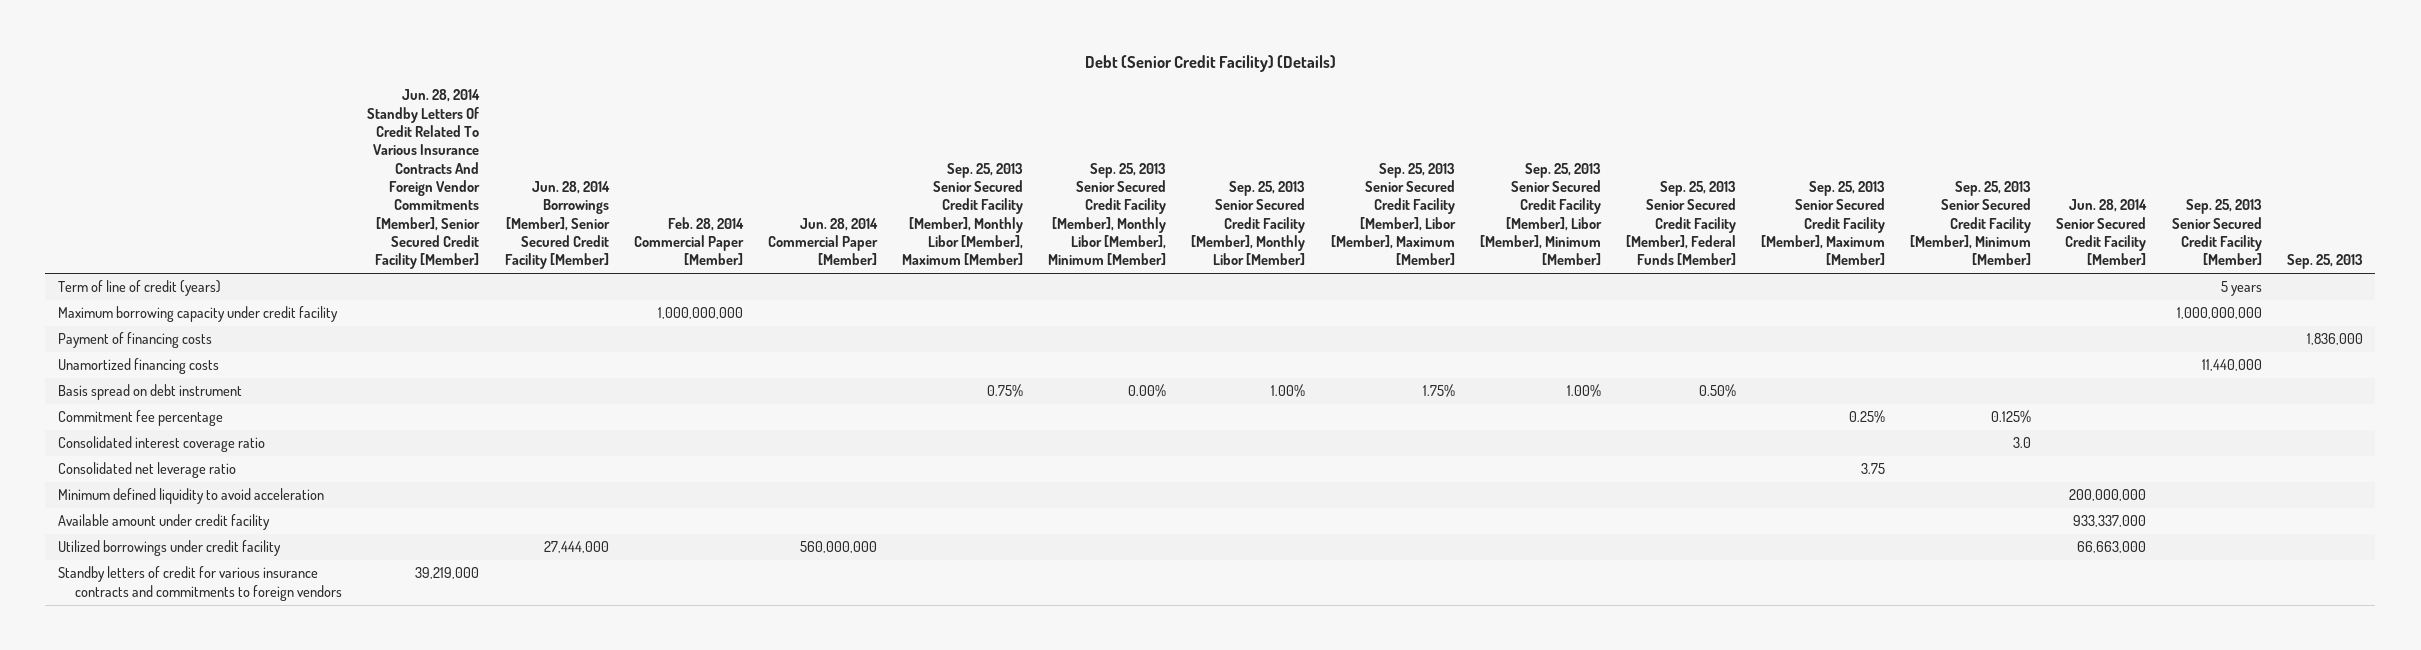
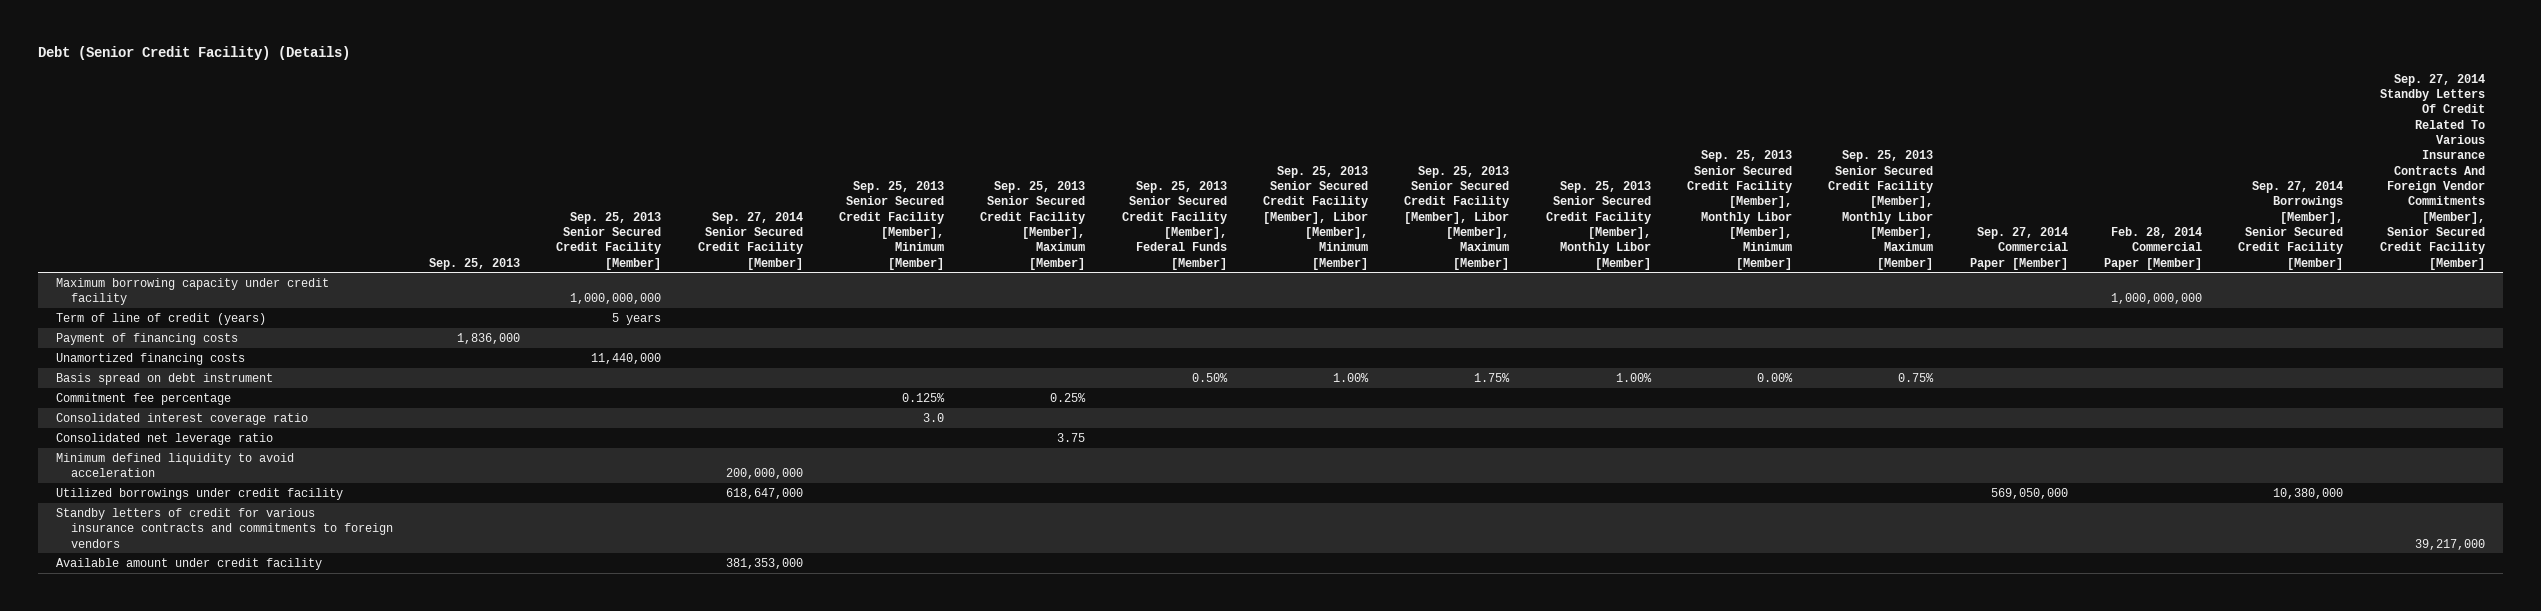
[367,89,481,270] Jun. 28, 2014 Standby Letters Of Credit Related To Various Insurance Contracts And Foreign Vendor Commitments [Member], Senior Secured Credit Facility [Member] -> none
[504,181,610,270] Jun. 28, 2014 Borrowings [Member], Senior Secured Credit Facility [Member] -> none
[767,217,878,266] Jun. 28, 2014 Commercial Paper [Member] -> none
[2056,199,2148,266] Jun. 28, 2014 Senior Secured Credit Facility [Member] -> none
none -> [697,211,803,270] Sep. 27, 2014 Senior Secured Credit Facility [Member]
none -> [1969,226,2068,270] Sep. 27, 2014 Commercial Paper [Member]
none -> [2238,181,2344,270] Sep. 27, 2014 Borrowings [Member], Senior Secured Credit Facility [Member]
none -> [2379,73,2485,270] Sep. 27, 2014 Standby Letters Of Credit Related To Various Insurance Contracts And Foreign Vendor Commitments [Member], Senior Secured Credit Facility [Member]
[58,280,222,297] Term of line of credit (years) -> [56,312,267,325] Term of line of credit (years)
[58,514,271,531] Available amount under credit facility -> [56,557,323,570] Available amount under credit facility

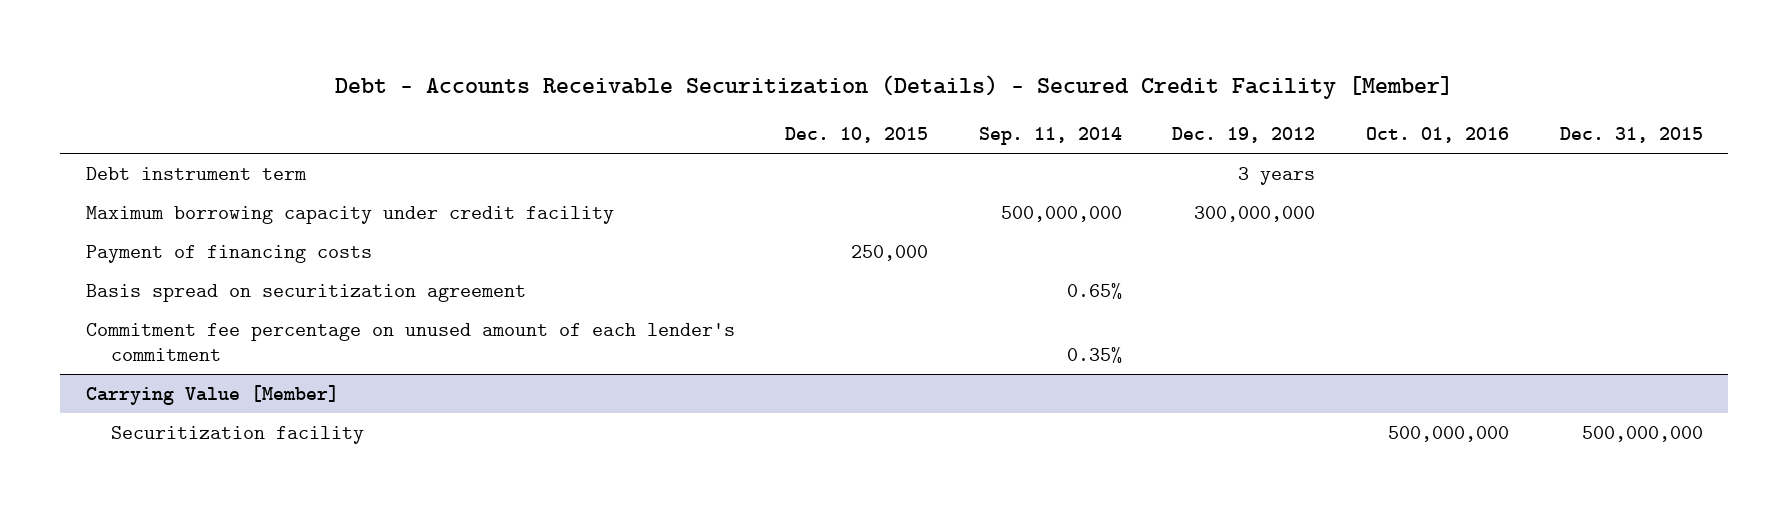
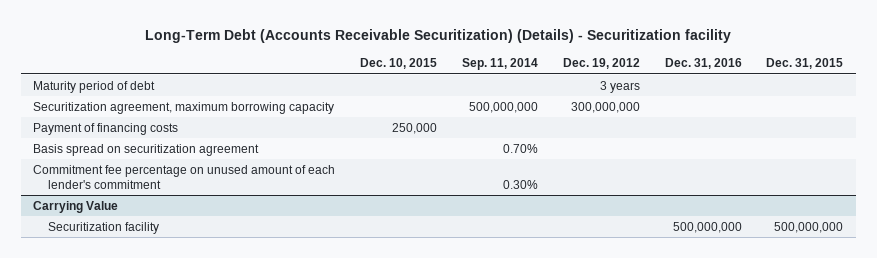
[335,75,1454,100] Debt - Accounts Receivable Securitization (Details) - Secured Credit Facility [Member] -> [145,28,732,43] Long-Term Debt (Accounts Receivable Securitization) (Details) - Securitization facility
[1365,127,1509,144] Oct. 01, 2016 -> none
none -> [664,58,742,70] Dec. 31, 2016
[85,166,307,180] Debt instrument term -> [33,80,156,93] Maturity period of debt
[85,205,614,224] Maximum borrowing capacity under credit facility -> [33,101,335,114] Securitization agreement, maximum borrowing capacity
[1066,281,1122,299] 0.65% -> [502,143,538,153] 0.70%
[1066,345,1122,363] 0.35% -> [502,179,538,189] 0.30%
[85,384,339,405] Carrying Value [Member] -> [33,200,119,213] Carrying Value

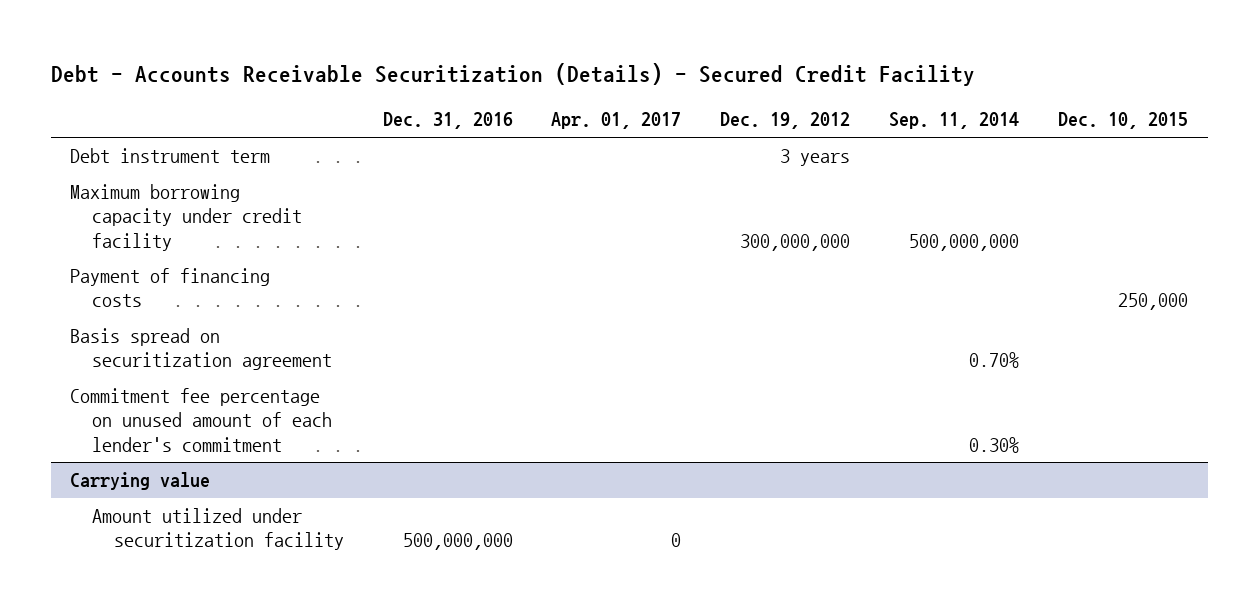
[145,28,732,43] Long-Term Debt (Accounts Receivable Securitization) (Details) - Securitization facility -> [50,63,975,87] Debt - Accounts Receivable Securitization (Details) - Secured Credit Facility
[766,58,844,70] Dec. 31, 2015 -> none
none -> [551,112,682,130] Apr. 01, 2017
[33,80,156,93] Maturity period of debt -> [70,148,271,164] Debt instrument term
[33,101,335,114] Securitization agreement, maximum borrowing capacity -> [70,184,302,251] Maximum borrowing capacity under credit facility
[33,200,119,213] Carrying Value -> [70,472,211,491] Carrying value
[48,221,160,234] Securitization facility -> [91,508,344,551] Amount utilized under securitization facility

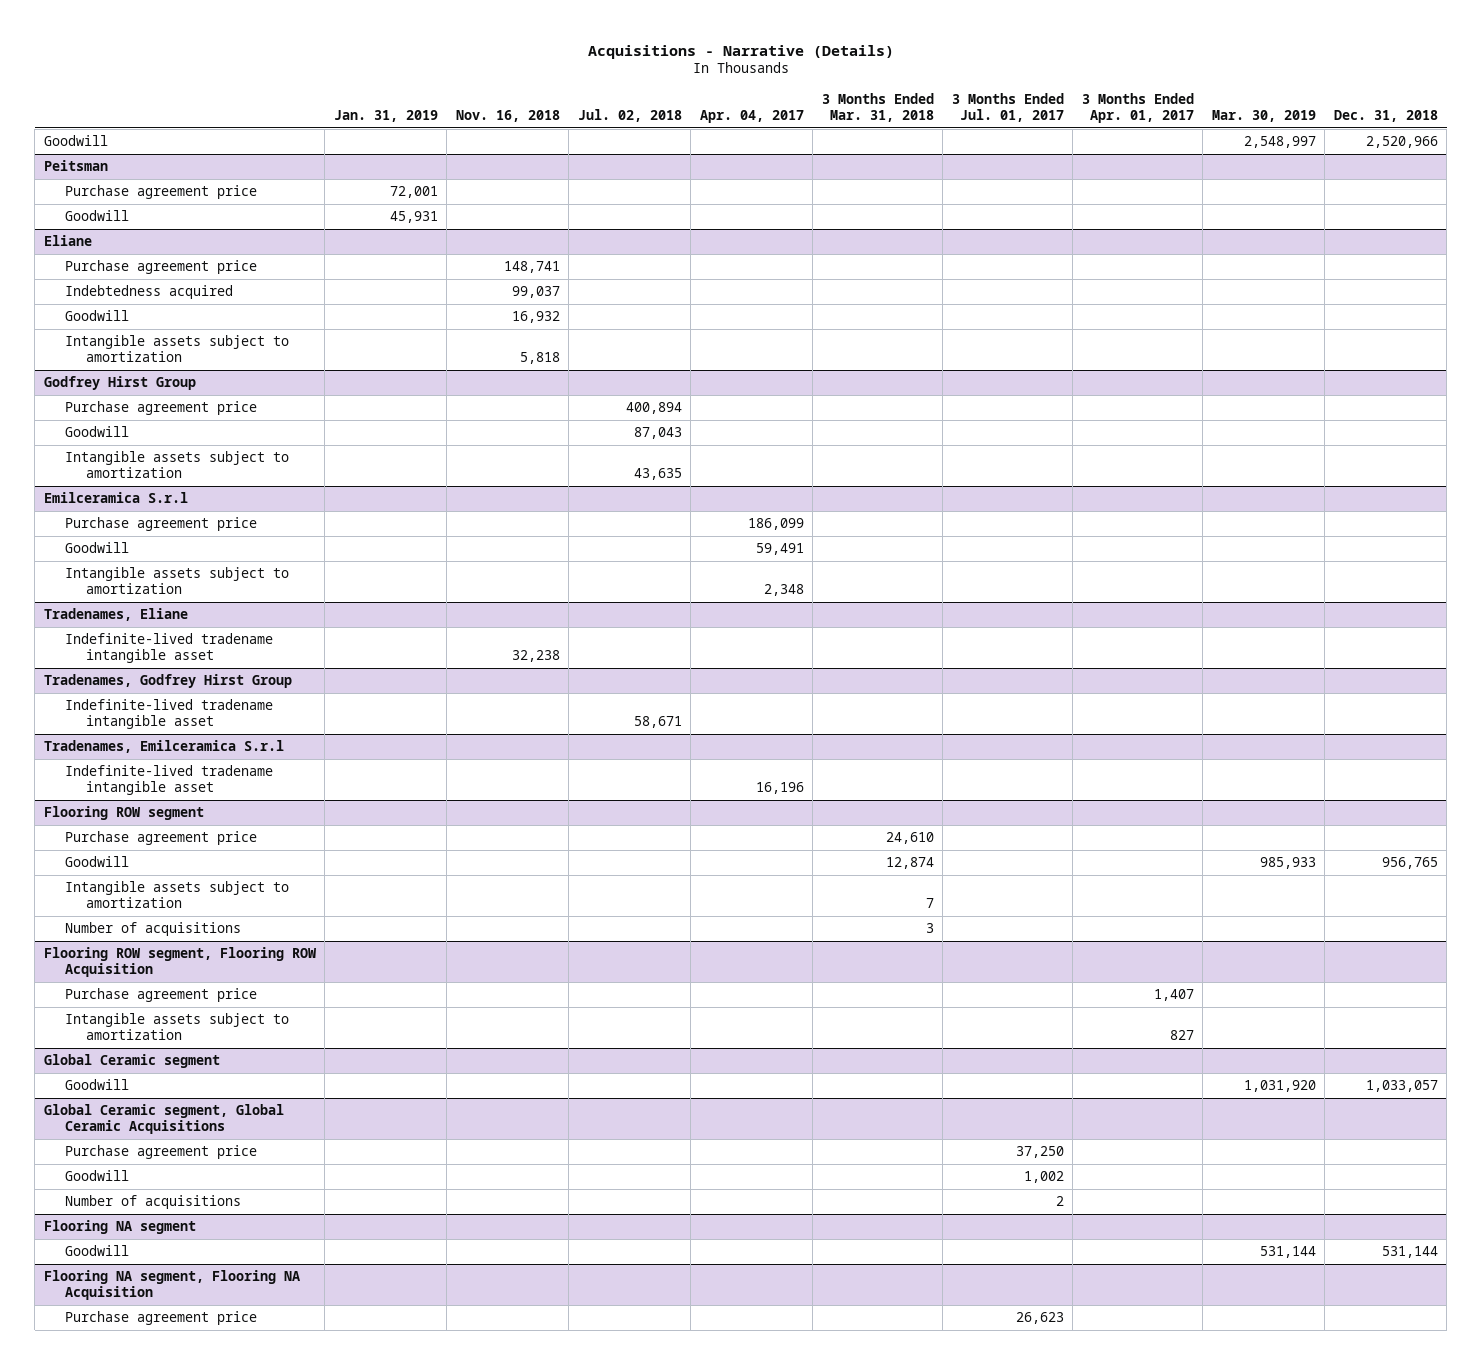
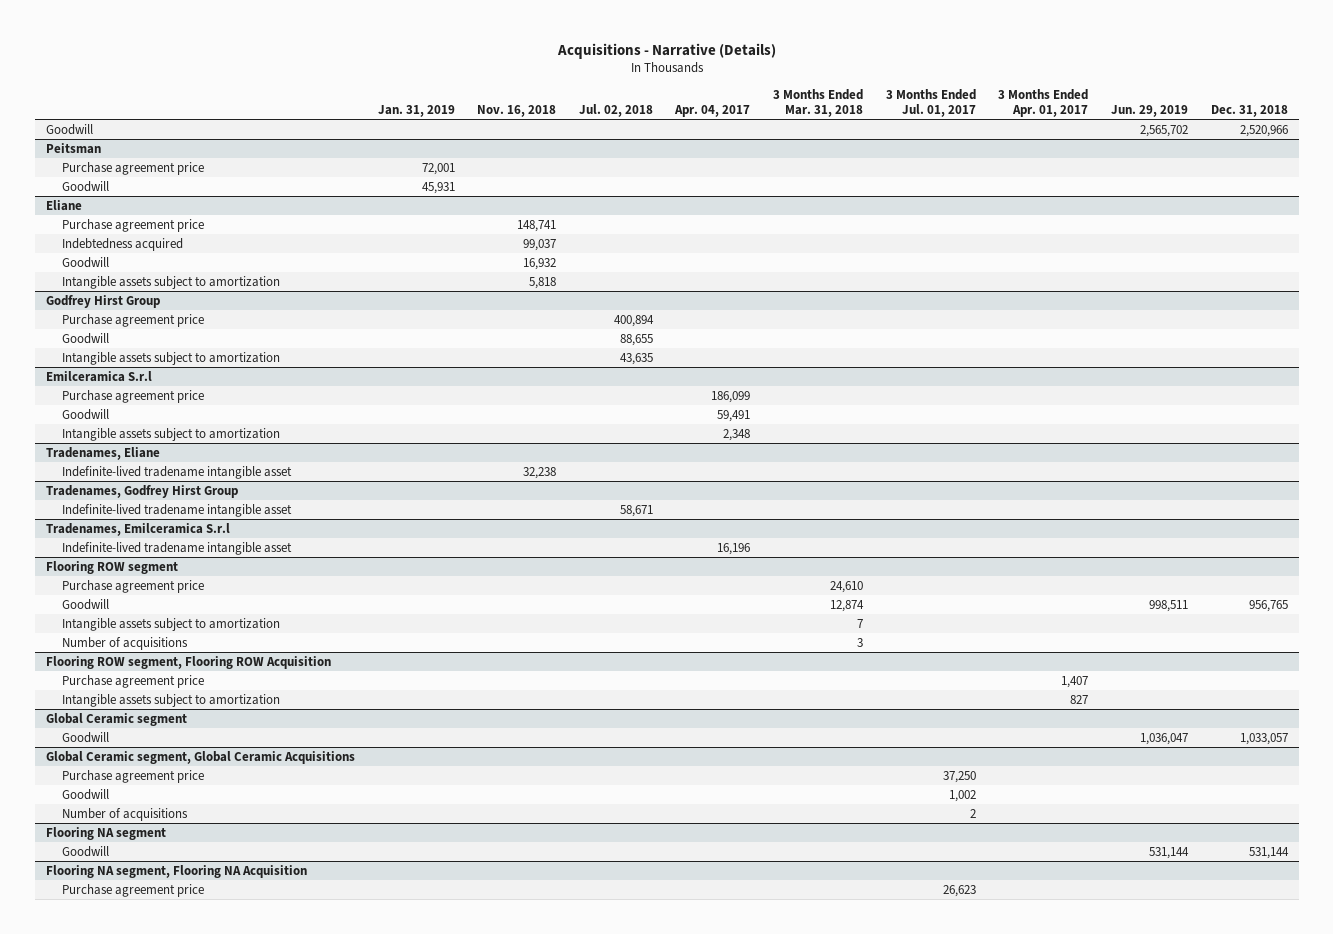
[1211,110,1316,123] Mar. 30, 2019 -> none
none -> [1110,105,1188,118] Jun. 29, 2019
[633,427,682,440] 87,043 -> [619,333,653,346] 88,655

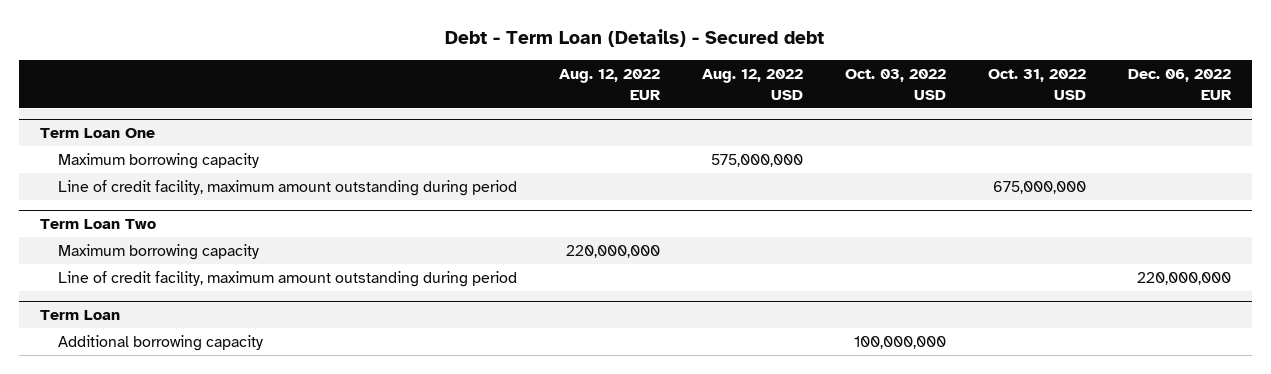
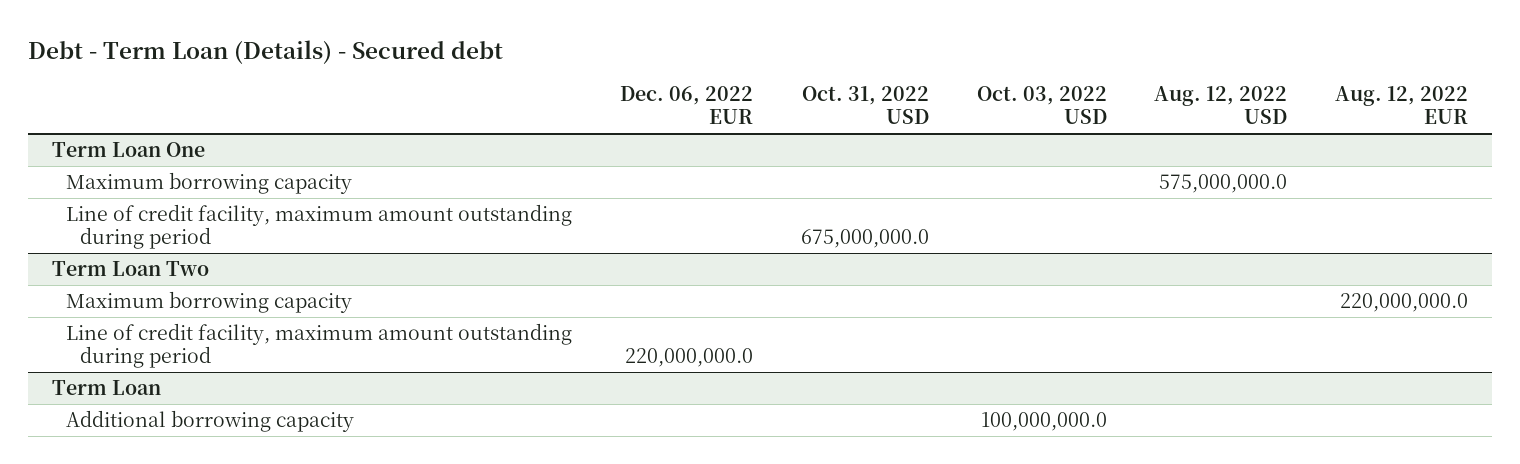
[710,153,803,167] 575,000,000 -> [1159,174,1288,194] 575,000,000.0
[992,180,1086,194] 675,000,000 -> [800,229,929,249] 675,000,000.0
[565,244,660,258] 220,000,000 -> [1340,293,1469,313] 220,000,000.0
[1136,271,1231,285] 220,000,000 -> [624,348,753,368] 220,000,000.0
[853,335,946,349] 100,000,000 -> [980,412,1107,432] 100,000,000.0

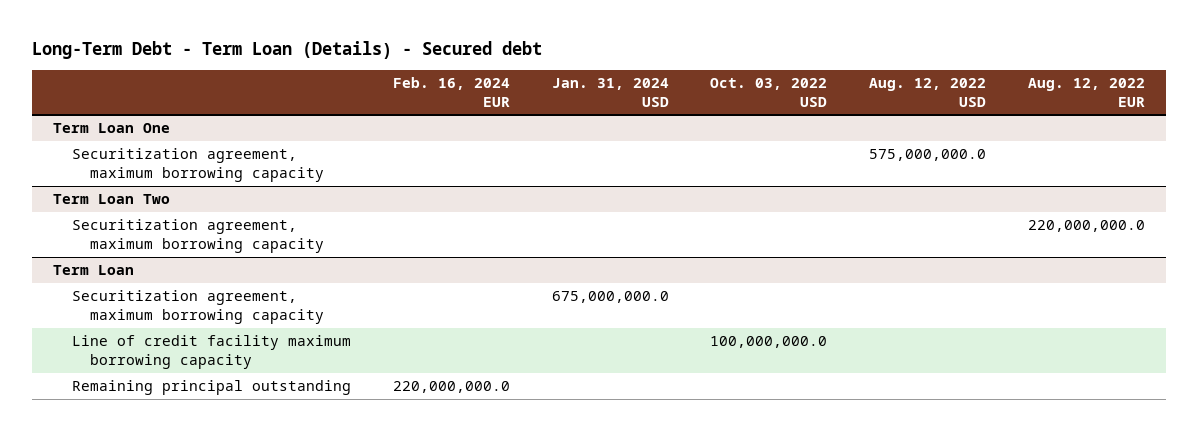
[28,39,504,64] Debt - Term Loan (Details) - Secured debt -> [32,40,543,59] Long-Term Debt - Term Loan (Details) - Secured debt
[619,86,753,125] Dec. 06, 2022 EUR -> none
[801,86,929,125] Oct. 31, 2022 USD -> none
none -> [392,76,510,107] Feb. 16, 2024 EUR
none -> [551,77,669,107] Jan. 31, 2024 USD
[66,204,573,250] Line of credit facility, maximum amount outstanding during period -> none
[66,172,353,195] Maximum borrowing capacity -> [71,148,325,183] Securitization agreement, maximum borrowing capacity
[66,323,573,369] Line of credit facility, maximum amount outstanding during period -> none
[66,291,353,314] Maximum borrowing capacity -> [71,219,325,254] Securitization agreement, maximum borrowing capacity
none -> [71,290,325,325] Securitization agreement, maximum borrowing capacity
[66,410,355,433] Additional borrowing capacity -> [71,335,351,370] Line of credit facility maximum borrowing capacity
none -> [71,380,351,396] Remaining principal outstanding

